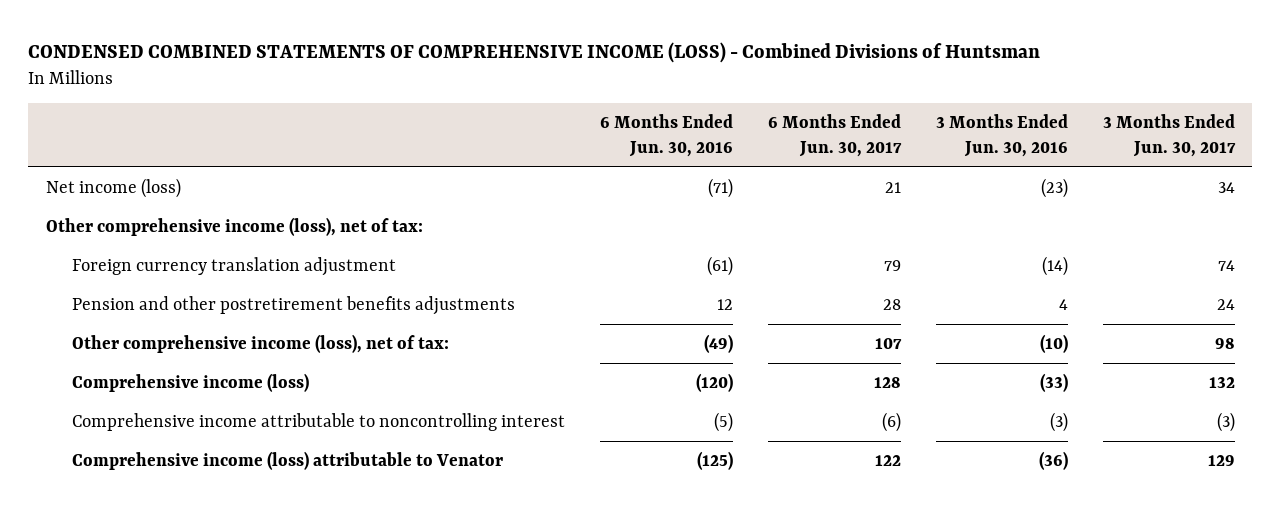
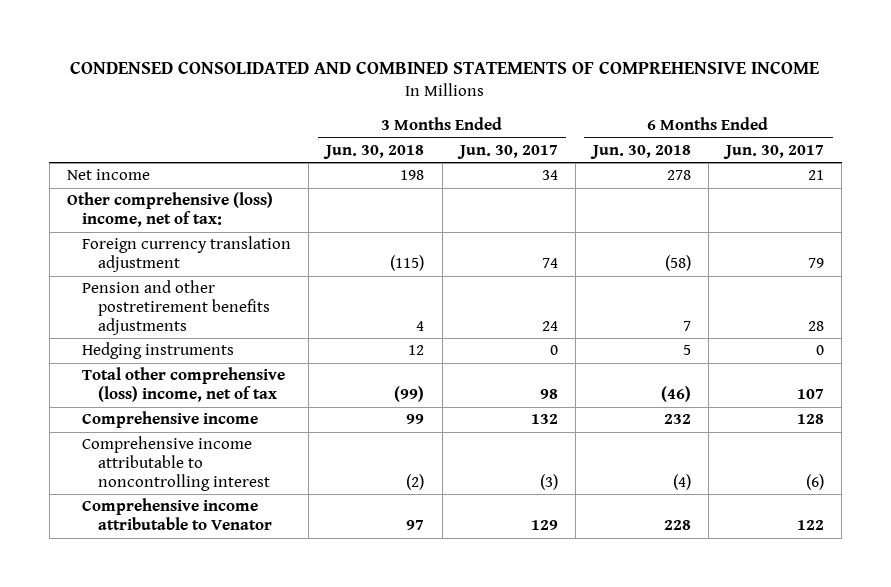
[28,42,1041,64] CONDENSED COMBINED STATEMENTS OF COMPREHENSIVE INCOME (LOSS) - Combined Divisions of Huntsman -> [70,61,820,75] CONDENSED CONSOLIDATED AND COMBINED STATEMENTS OF COMPREHENSIVE INCOME
[600,114,734,158] 6 Months Ended Jun. 30, 2016 -> none
[935,114,1068,158] 3 Months Ended Jun. 30, 2016 -> none
none -> [323,144,425,159] Jun. 30, 2018
none -> [589,144,691,159] Jun. 30, 2018
[45,177,181,198] Net income (loss) -> [66,169,150,181] Net income
[45,216,423,236] Other comprehensive income (loss), net of tax: -> [66,192,273,228] Other comprehensive (loss) income, net of tax:
none -> [82,342,235,360] Hedging instruments
[72,333,450,353] Other comprehensive income (loss), net of tax: -> [82,367,286,403] Total other comprehensive (loss) income, net of tax
[72,372,310,392] Comprehensive income (loss) -> [82,411,259,429] Comprehensive income
[72,450,504,470] Comprehensive income (loss) attributable to Venator -> [82,498,272,531] Comprehensive income attributable to Venator

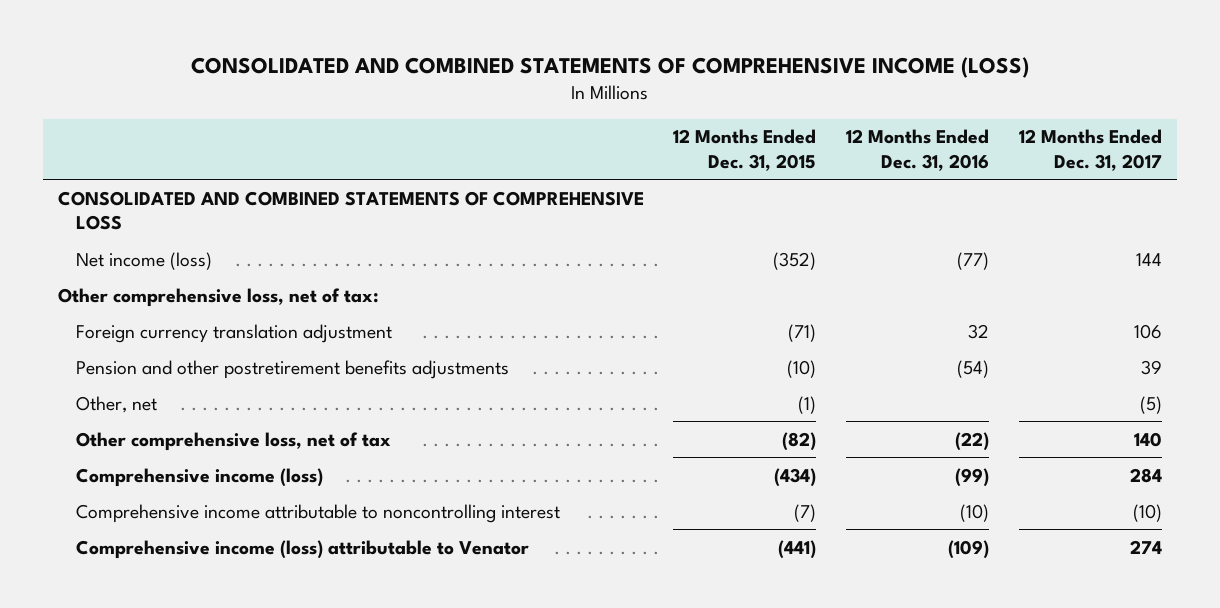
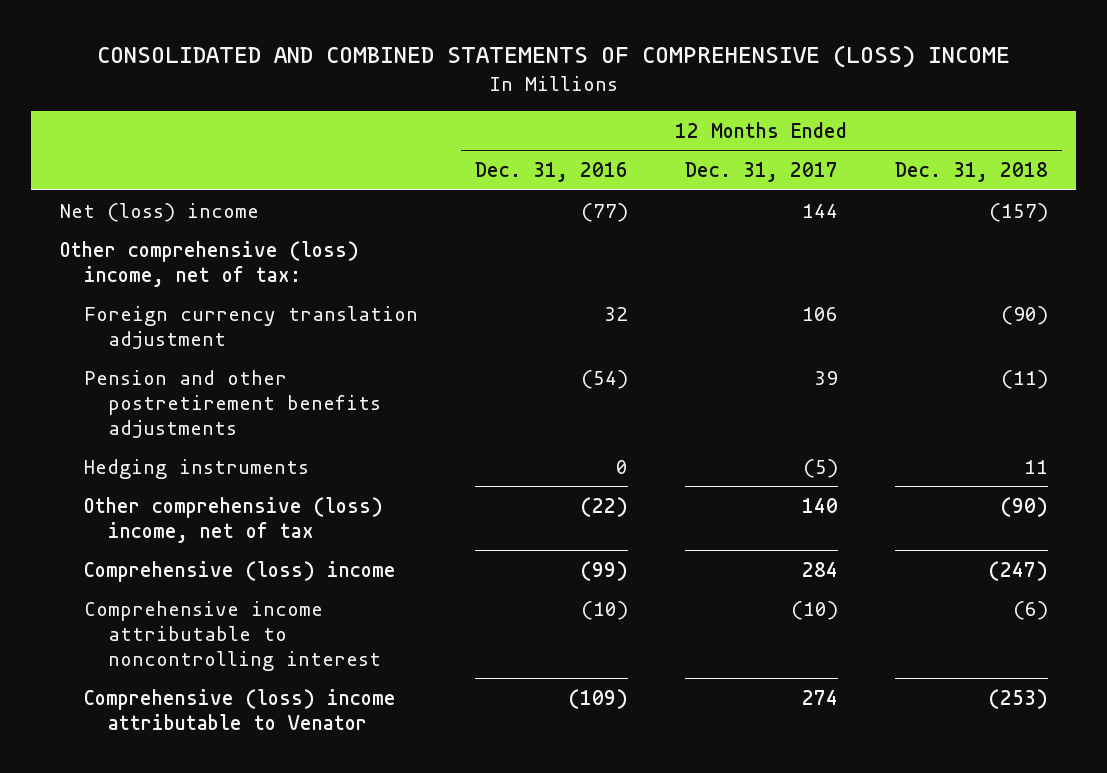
[190,56,1029,78] CONSOLIDATED AND COMBINED STATEMENTS OF COMPREHENSIVE INCOME (LOSS) -> [96,45,1010,69] CONSOLIDATED AND COMBINED STATEMENTS OF COMPREHENSIVE (LOSS) INCOME
[673,129,817,171] 12 Months Ended Dec. 31, 2015 -> none
none -> [894,162,1048,183] Dec. 31, 2018
[57,190,644,230] CONSOLIDATED AND COMBINED STATEMENTS OF COMPREHENSIVE LOSS -> none
[76,251,213,270] Net income (loss) -> [59,202,259,222] Net (loss) income
[57,287,379,307] Other comprehensive loss, net of tax: -> [59,240,359,287] Other comprehensive (loss) income, net of tax:
[76,395,158,413] Other, net -> none
none -> [83,458,309,479] Hedging instruments
[76,431,392,451] Other comprehensive loss, net of tax -> [83,496,383,543] Other comprehensive (loss) income, net of tax
[76,467,324,487] Comprehensive income (loss) -> [83,560,396,582] Comprehensive (loss) income
[76,539,530,559] Comprehensive income (loss) attributable to Venator -> [83,688,396,730] Comprehensive (loss) income attributable to Venator

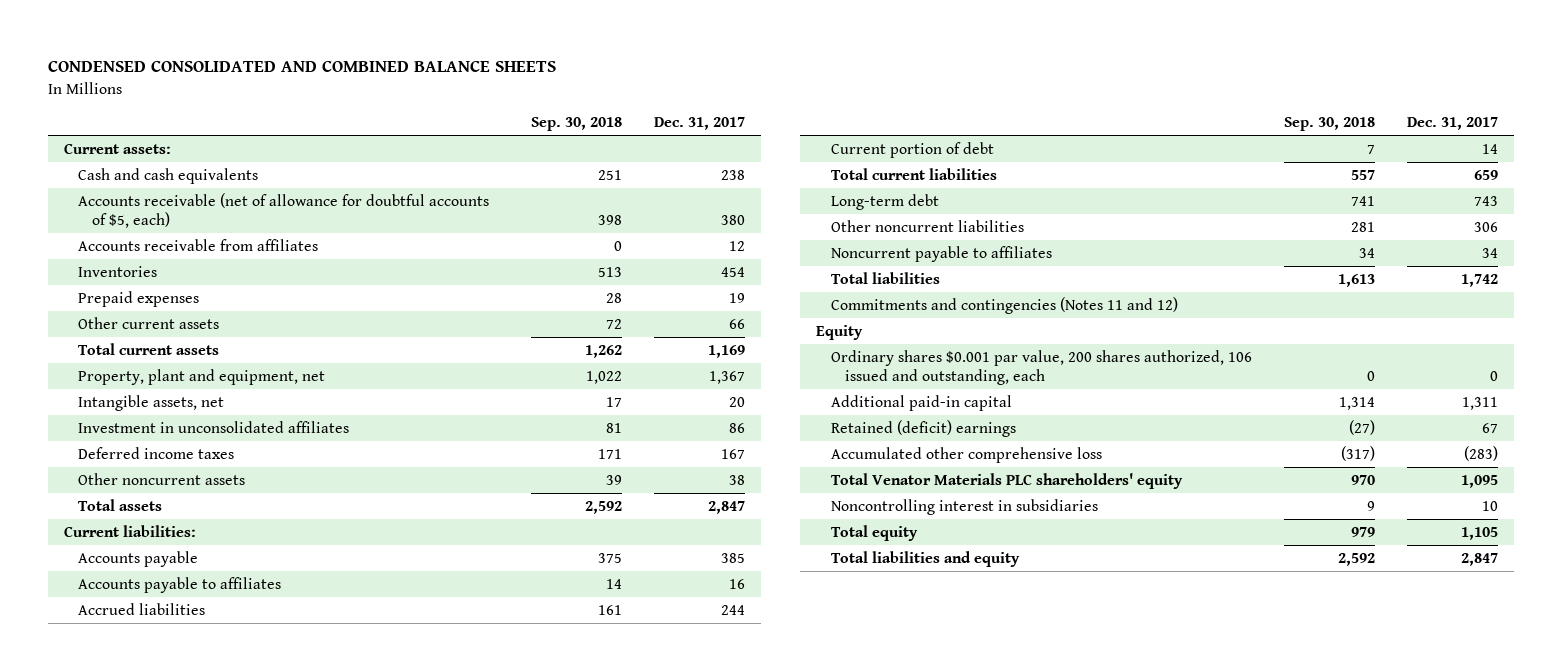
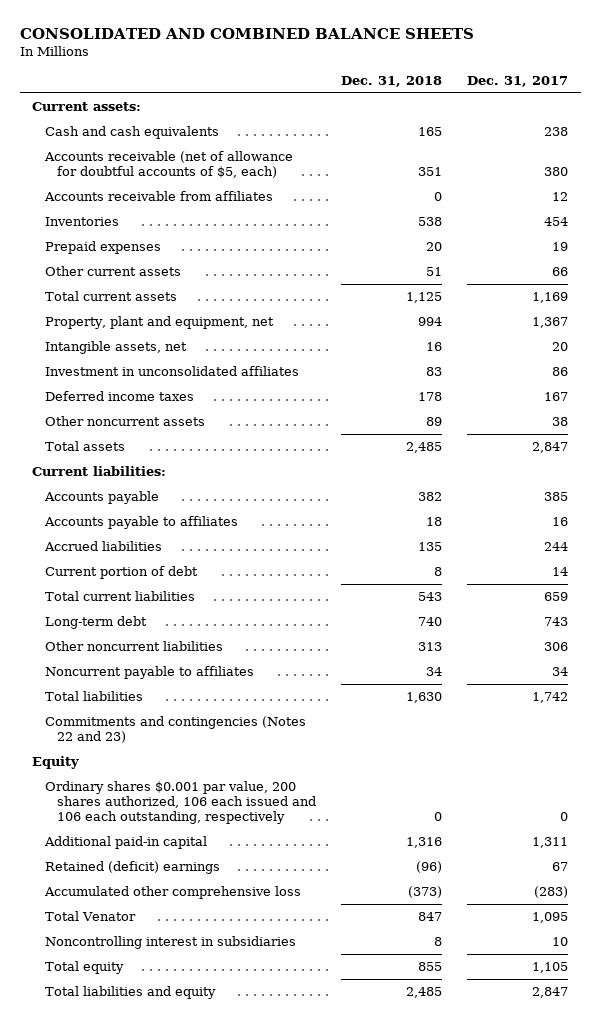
[47,61,556,73] CONDENSED CONSOLIDATED AND COMBINED BALANCE SHEETS -> [19,27,474,39] CONSOLIDATED AND COMBINED BALANCE SHEETS
[531,117,623,132] Sep. 30, 2018 -> none
none -> [341,76,443,88] Dec. 31, 2018
[830,296,1178,314] Commitments and contingencies (Notes 11 and 12) -> [44,715,306,743] Commitments and contingencies (Notes 22 and 23)
[830,349,1252,386] Ordinary shares $0.001 par value, 200 shares authorized, 106 issued and outstanding, each -> [44,780,317,824] Ordinary shares $0.001 par value, 200 shares authorized, 106 each issued and 106 each outstanding, respectively
[830,472,1183,489] Total Venator Materials PLC shareholders' equity -> [44,910,136,921] Total Venator

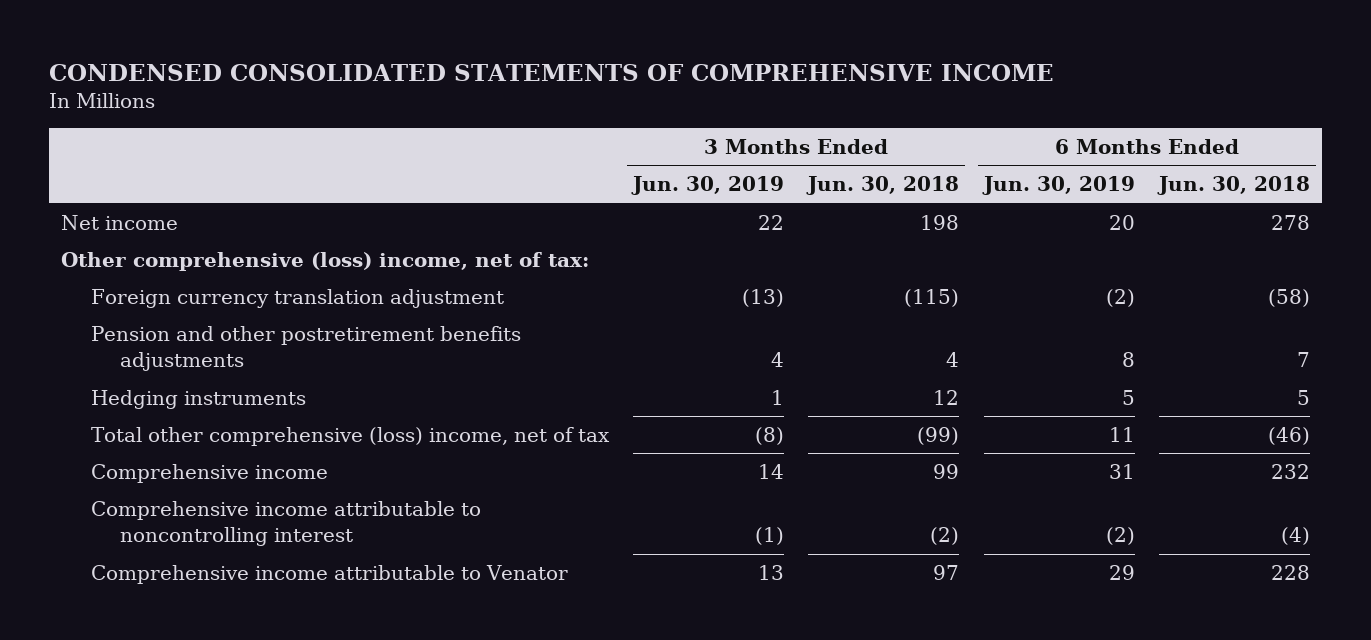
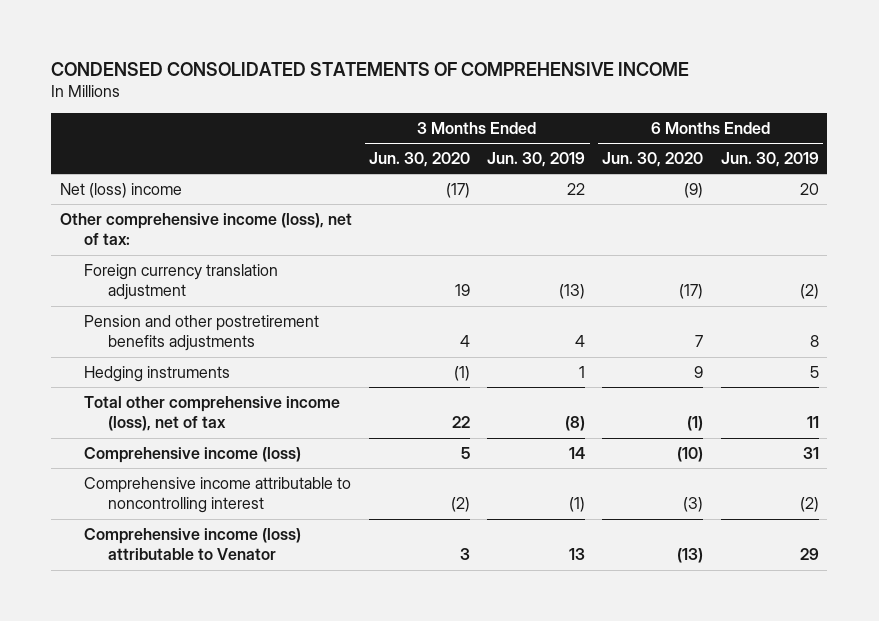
[806,176,960,196] Jun. 30, 2018 -> none
[1156,176,1310,196] Jun. 30, 2018 -> none
none -> [369,151,471,167] Jun. 30, 2020
none -> [602,151,704,167] Jun. 30, 2020
[61,215,179,231] Net income -> [59,182,182,198] Net (loss) income
[61,252,590,272] Other comprehensive (loss) income, net of tax: -> [59,212,352,246] Other comprehensive income (loss), net of tax:
[90,427,610,447] Total other comprehensive (loss) income, net of tax -> [83,395,340,432] Total other comprehensive income (loss), net of tax
[90,464,328,484] Comprehensive income -> [83,446,301,463] Comprehensive income (loss)
[90,565,568,585] Comprehensive income attributable to Venator -> [83,527,301,561] Comprehensive income (loss) attributable to Venator

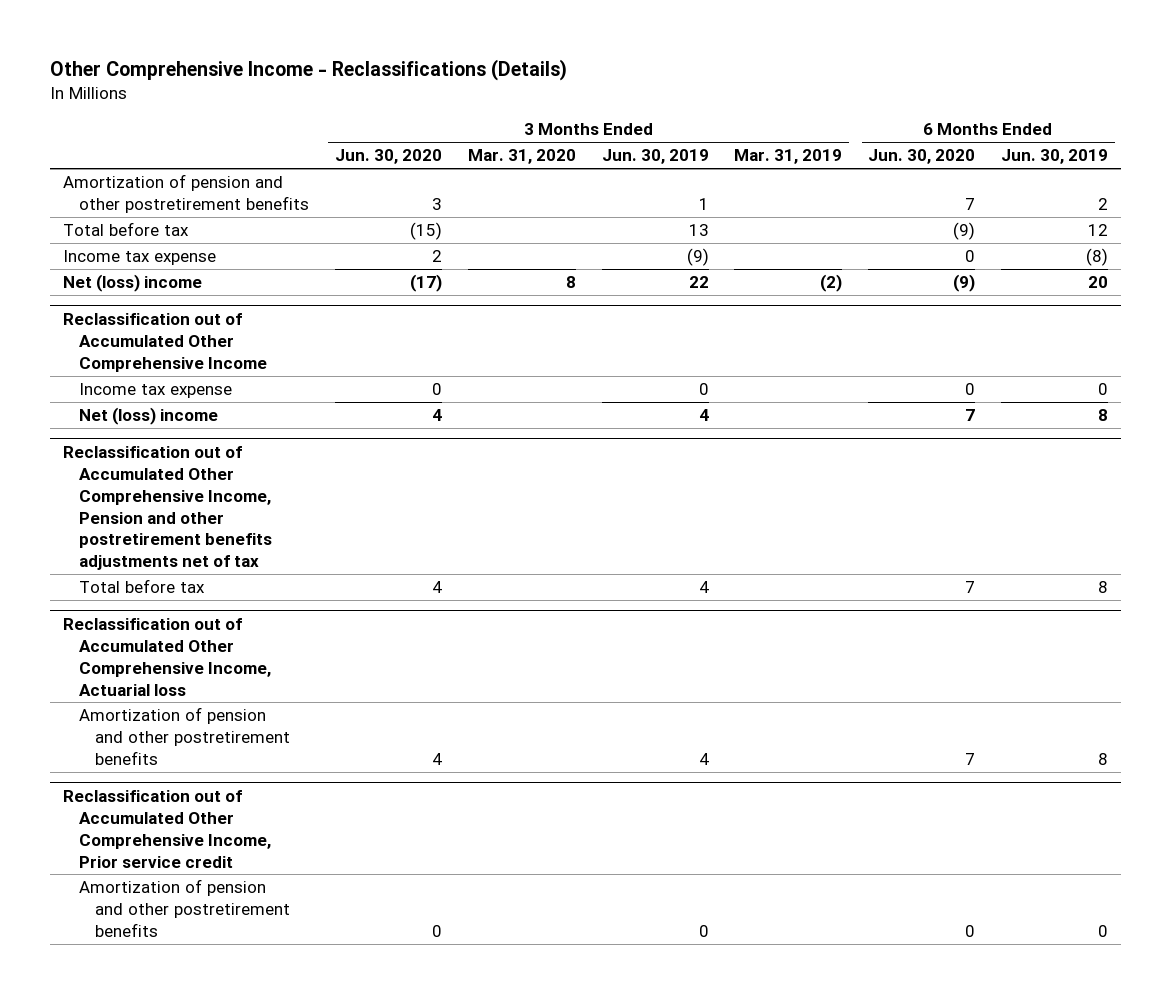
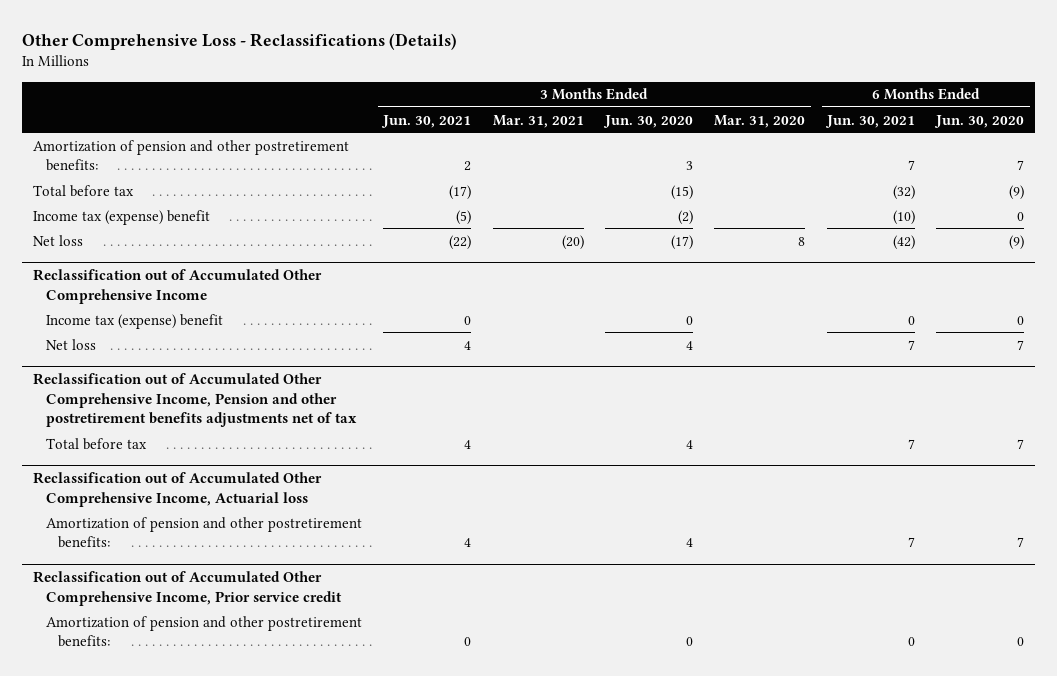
[49,59,567,82] Other Comprehensive Income - Reclassifications (Details) -> [22,32,458,50] Other Comprehensive Loss - Reclassifications (Details)
[601,149,709,165] Jun. 30, 2019 -> none
[734,149,843,165] Mar. 31, 2019 -> none
[1001,149,1109,165] Jun. 30, 2019 -> none
none -> [381,114,472,128] Jun. 30, 2021
none -> [492,114,584,128] Mar. 31, 2021
none -> [824,114,915,128] Jun. 30, 2021
[62,174,309,213] Amortization of pension and other postretirement benefits -> [33,139,350,171] Amortization of pension and other postretirement benefits:
[62,250,216,266] Income tax expense -> [33,209,211,225] Income tax (expense) benefit
[431,250,442,263] 2 -> [677,209,693,225] (2)
[62,274,202,293] Net (loss) income -> [33,234,84,246] Net loss
[78,383,232,399] Income tax expense -> [45,313,223,329] Income tax (expense) benefit
[78,407,218,426] Net (loss) income -> [45,338,96,350] Net loss
[78,707,291,765] Amortization of pension and other postretirement benefits -> [45,516,362,548] Amortization of pension and other postretirement benefits:
[78,879,291,937] Amortization of pension and other postretirement benefits -> [45,615,362,647] Amortization of pension and other postretirement benefits:

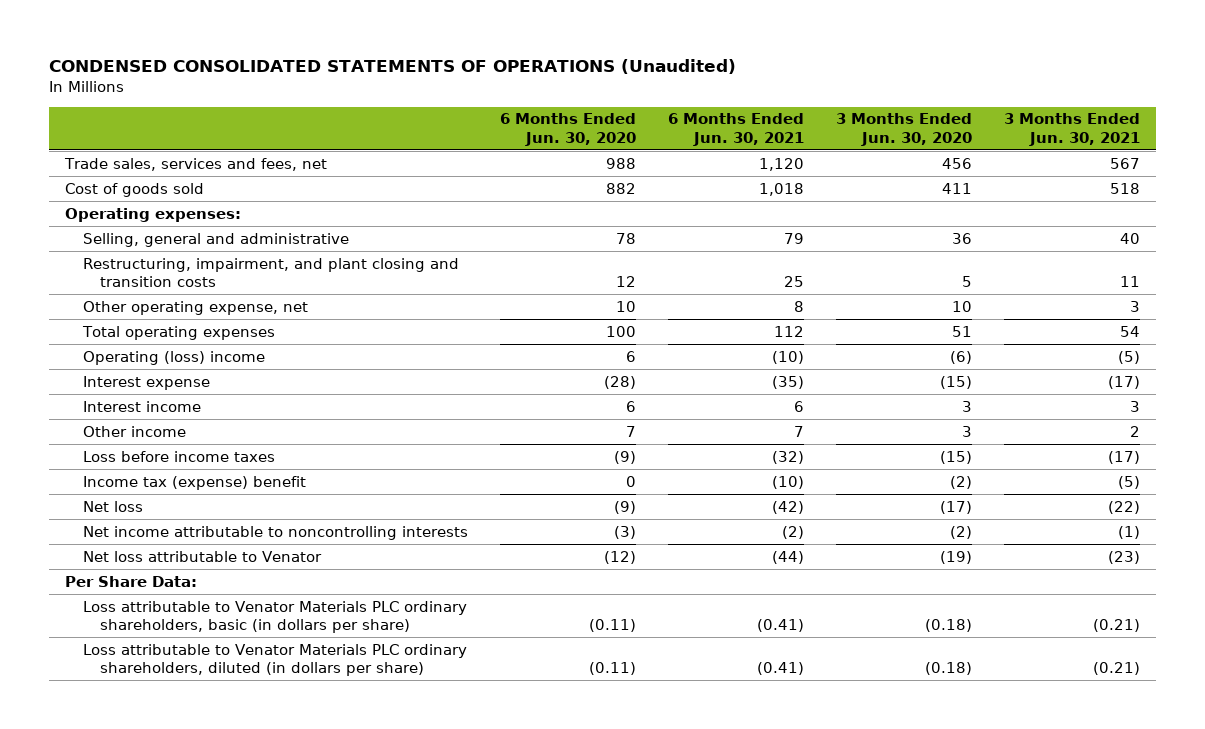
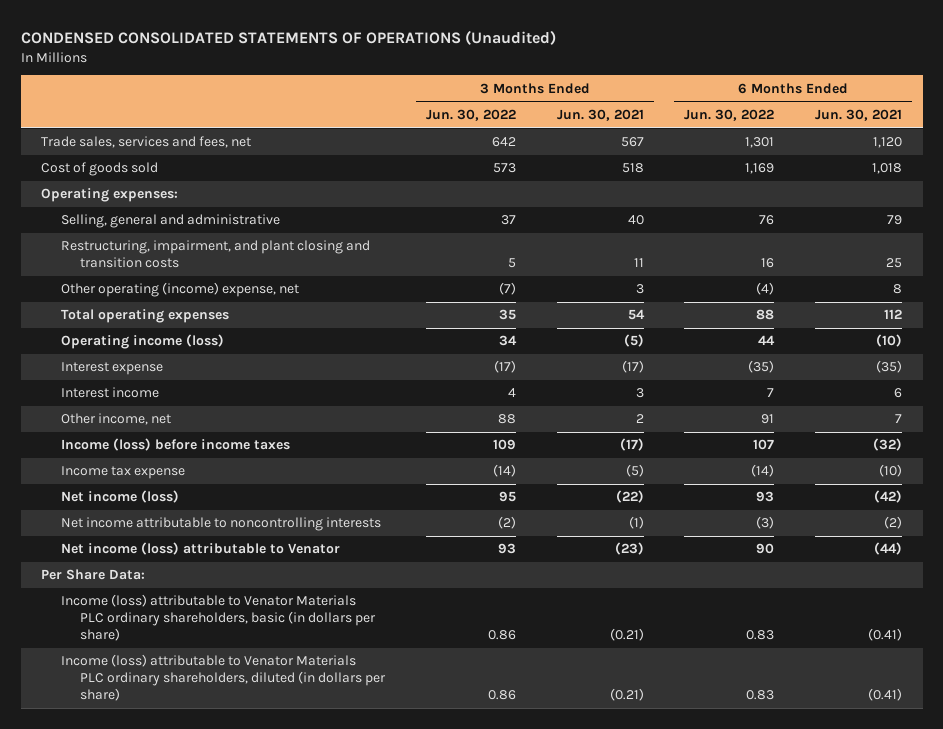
[499,113,636,146] 6 Months Ended Jun. 30, 2020 -> none
[835,113,972,146] 3 Months Ended Jun. 30, 2020 -> none
none -> [426,109,517,122] Jun. 30, 2022
none -> [684,109,775,122] Jun. 30, 2022
[82,300,308,315] Other operating expense, net -> [60,282,299,298] Other operating (income) expense, net
[82,350,265,365] Operating (loss) income -> [60,334,224,350] Operating income (loss)
[82,425,186,437] Other income -> [60,413,171,426] Other income, net
[82,450,275,462] Loss before income taxes -> [60,438,290,452] Income (loss) before income taxes
[82,475,306,490] Income tax (expense) benefit -> [60,466,185,480] Income tax expense
[82,500,143,512] Net loss -> [60,490,179,504] Net income (loss)
[82,550,322,562] Net loss attributable to Venator -> [60,542,340,556] Net income (loss) attributable to Venator
[82,600,467,634] Loss attributable to Venator Materials PLC ordinary shareholders, basic (in dollars per share) -> [60,594,377,642] Income (loss) attributable to Venator Materials PLC ordinary shareholders, basic (in dollars per share)
[82,643,467,677] Loss attributable to Venator Materials PLC ordinary shareholders, diluted (in dollars per share) -> [60,654,387,702] Income (loss) attributable to Venator Materials PLC ordinary shareholders, diluted (in dollars per share)

